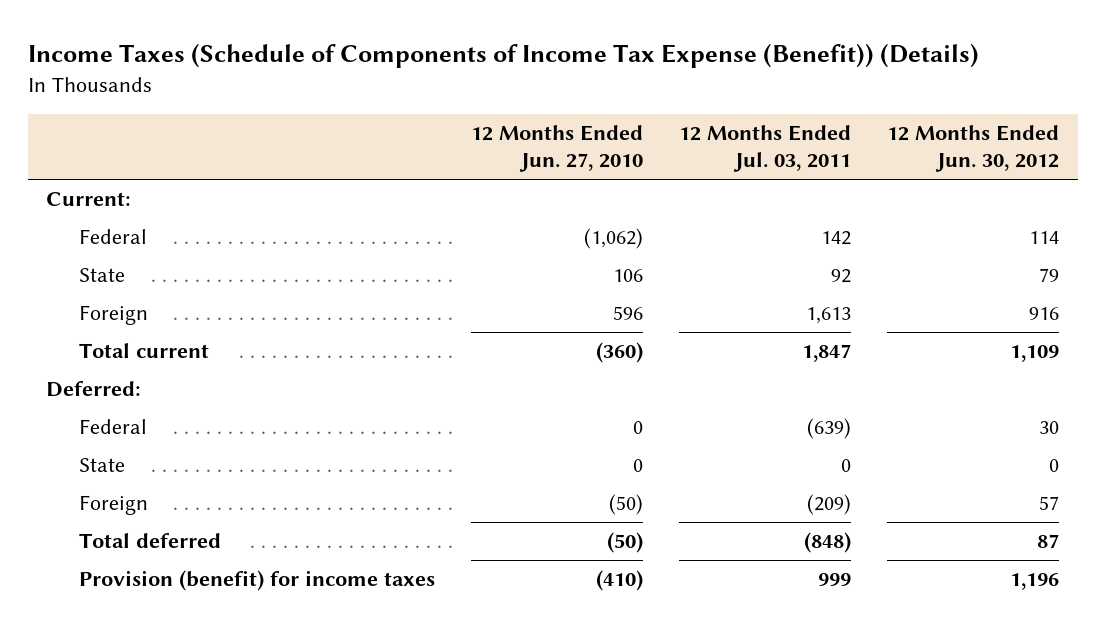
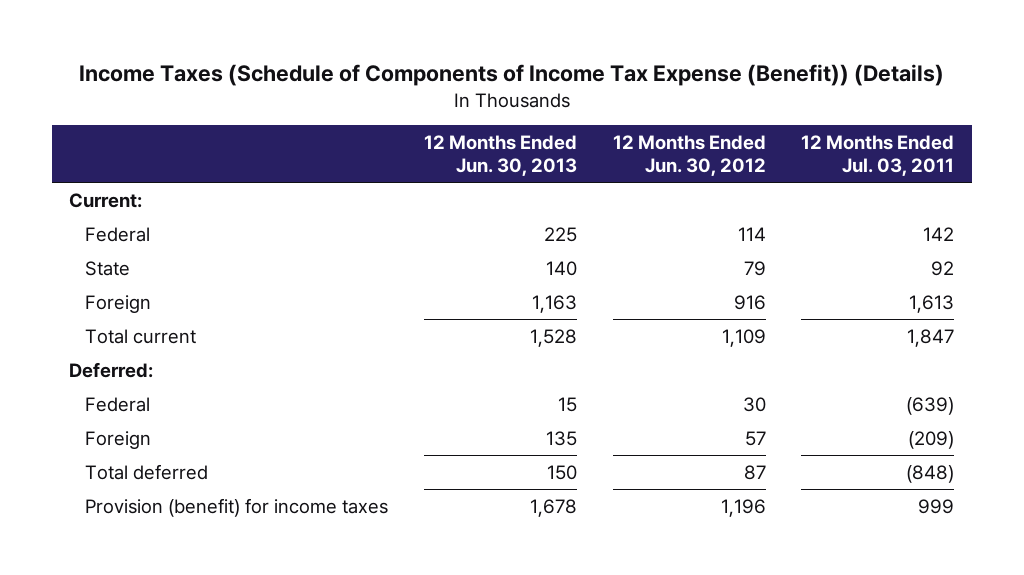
[471,125,644,173] 12 Months Ended Jun. 27, 2010 -> none
none -> [423,135,577,177] 12 Months Ended Jun. 30, 2013
[79,458,126,473] State -> none

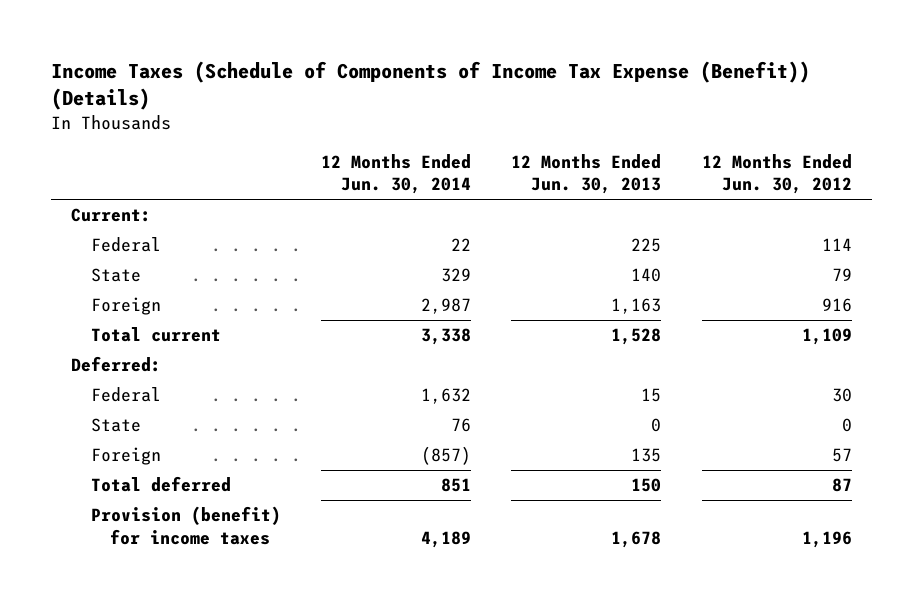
[801,135,955,177] 12 Months Ended Jul. 03, 2011 -> none
none -> [320,153,471,195] 12 Months Ended Jun. 30, 2014
none -> [90,418,141,433] State

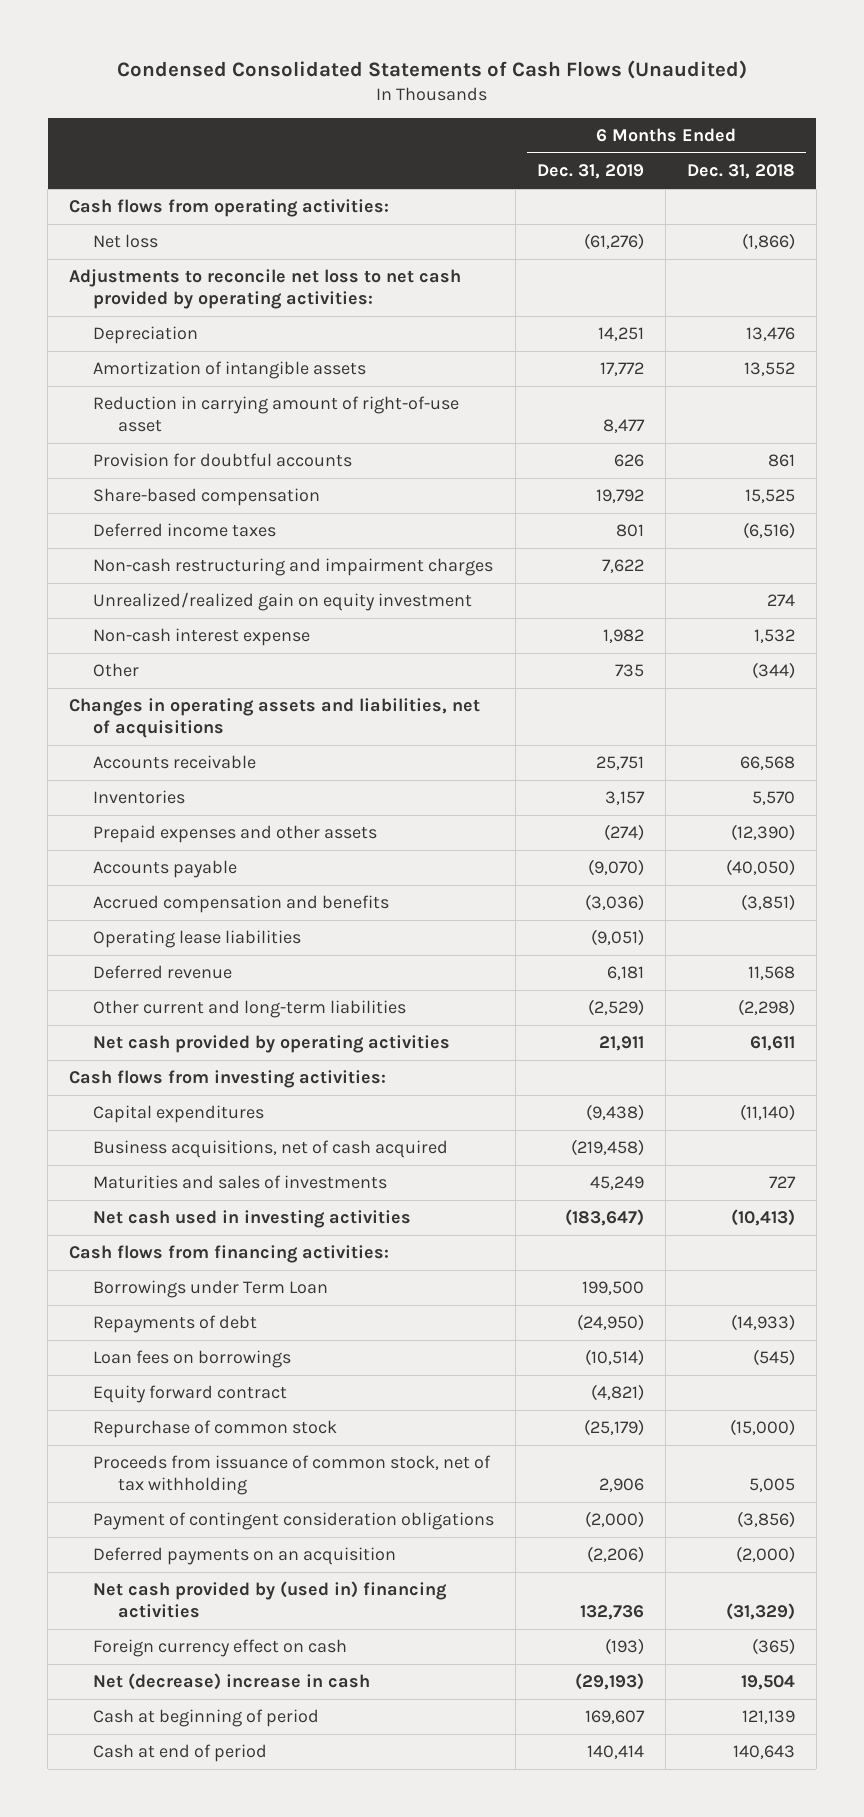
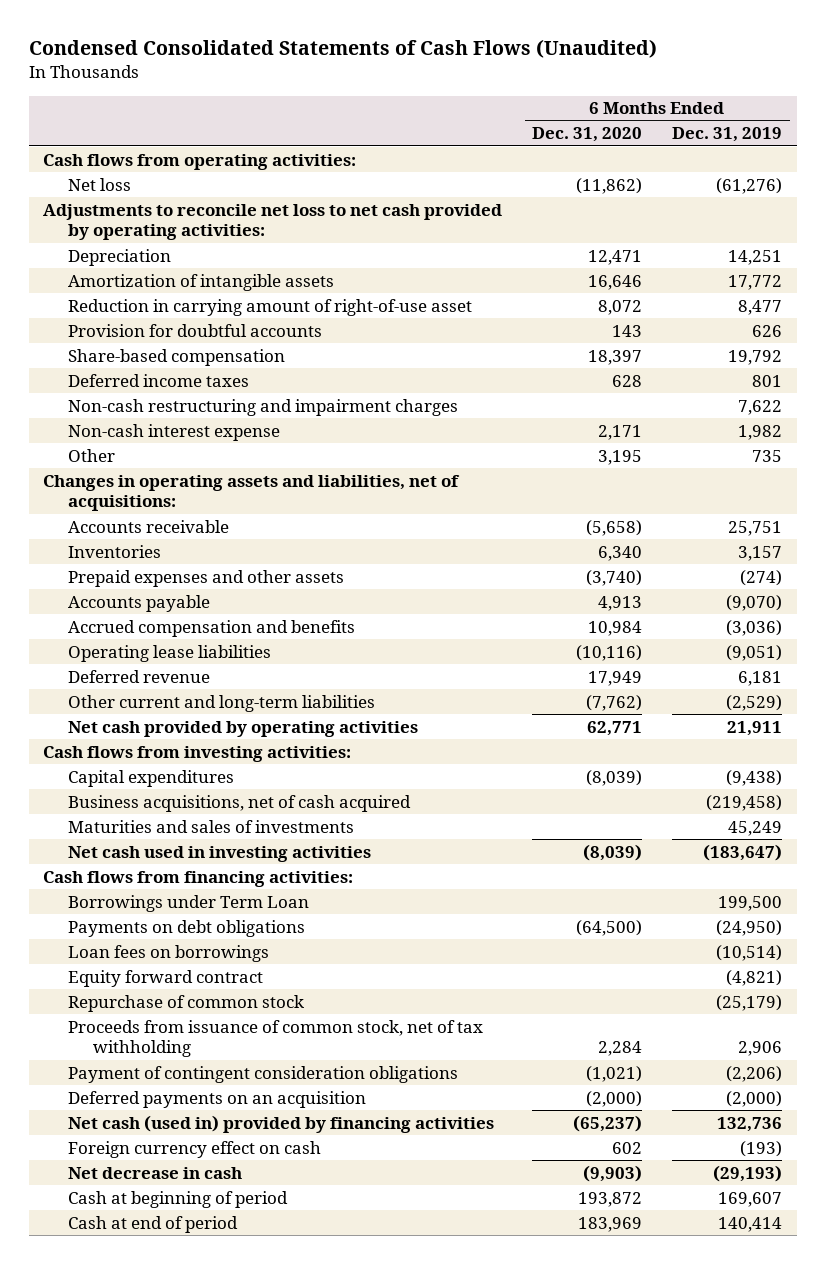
[686,164,795,180] Dec. 31, 2018 -> none
none -> [532,127,643,143] Dec. 31, 2020
[93,592,473,612] Unrealized/realized gain on equity investment -> none
[68,698,480,738] Changes in operating assets and liabilities, net of acquisitions -> [43,474,461,512] Changes in operating assets and liabilities, net of acquisitions:
[93,1315,258,1334] Repayments of debt -> [68,919,306,937] Payments on debt obligations
[585,1511,645,1529] (2,000) -> [726,1065,783,1082] (2,206)
[587,1546,645,1564] (2,206) -> [726,1090,783,1107] (2,000)
[93,1581,448,1618] Net cash provided by (used in) financing activities -> [68,1114,495,1133] Net cash (used in) provided by financing activities
[93,1673,371,1691] Net (decrease) increase in cash -> [68,1166,243,1179] Net decrease in cash

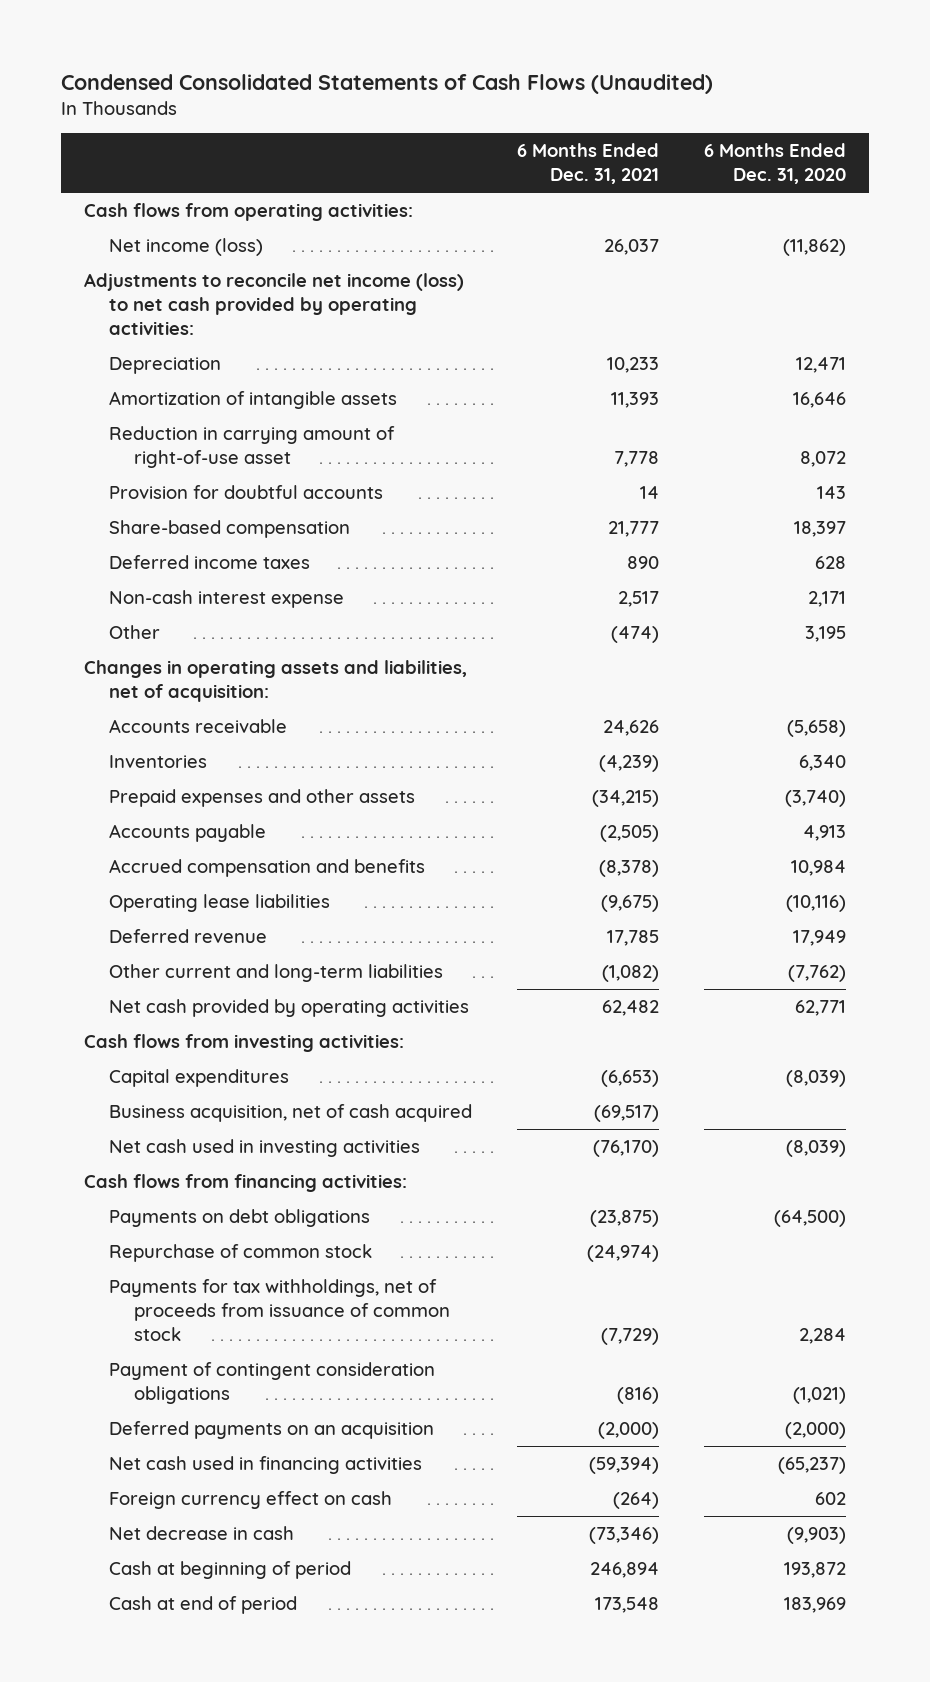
[672,127,783,143] Dec. 31, 2019 -> none
none -> [516,143,659,185] 6 Months Ended Dec. 31, 2021
[68,177,132,191] Net loss -> [108,238,263,257] Net income (loss)
[43,203,503,241] Adjustments to reconcile net loss to net cash provided by operating activities: -> [83,273,464,335] Adjustments to reconcile net income (loss) to net cash provided by operating activities:
[68,398,459,416] Non-cash restructuring and impairment charges -> none
[43,474,461,512] Changes in operating assets and liabilities, net of acquisitions: -> [83,660,467,702] Changes in operating assets and liabilities, net of acquisition:
[68,819,355,833] Maturities and sales of investments -> none
[68,794,412,812] Business acquisitions, net of cash acquired -> [108,1104,472,1123] Business acquisition, net of cash acquired
[68,894,310,912] Borrowings under Term Loan -> none
[68,944,270,962] Loan fees on borrowings -> none
[68,969,264,987] Equity forward contract -> none
[68,1019,484,1058] Proceeds from issuance of common stock, net of tax withholding -> [108,1279,450,1341] Payments for tax withholdings, net of proceeds from issuance of common stock
[68,1114,495,1133] Net cash (used in) provided by financing activities -> [108,1456,422,1475] Net cash used in financing activities

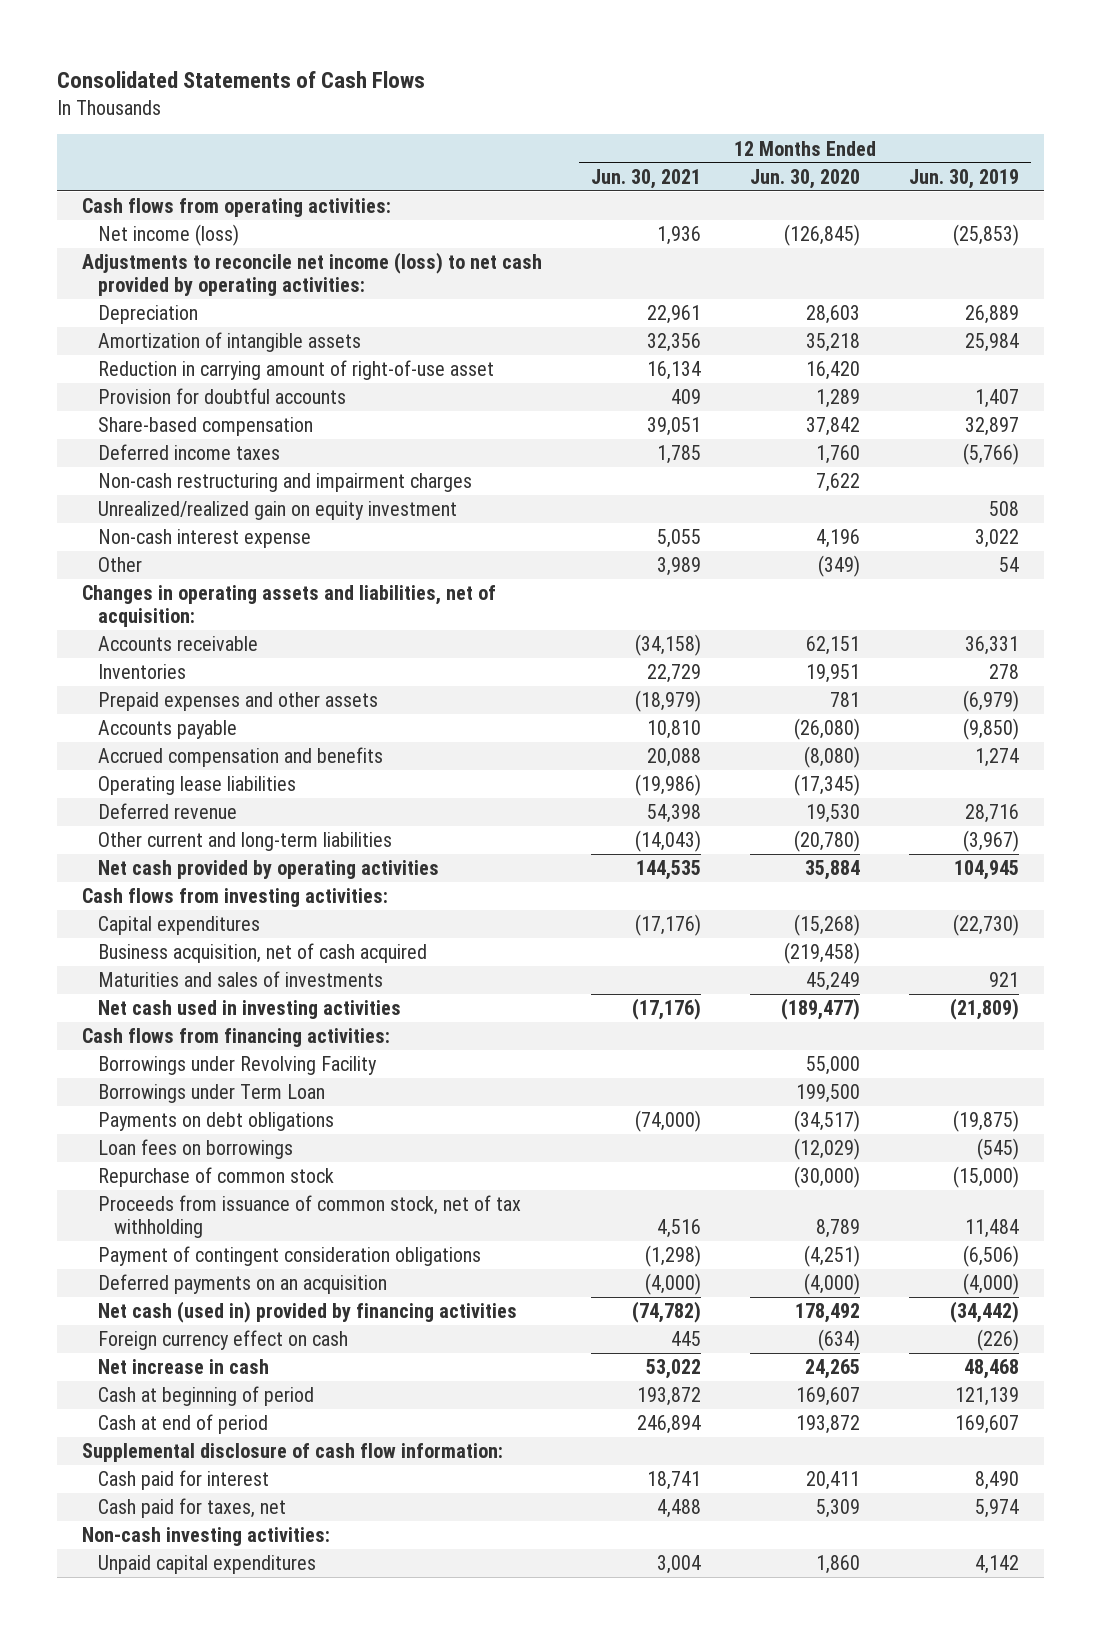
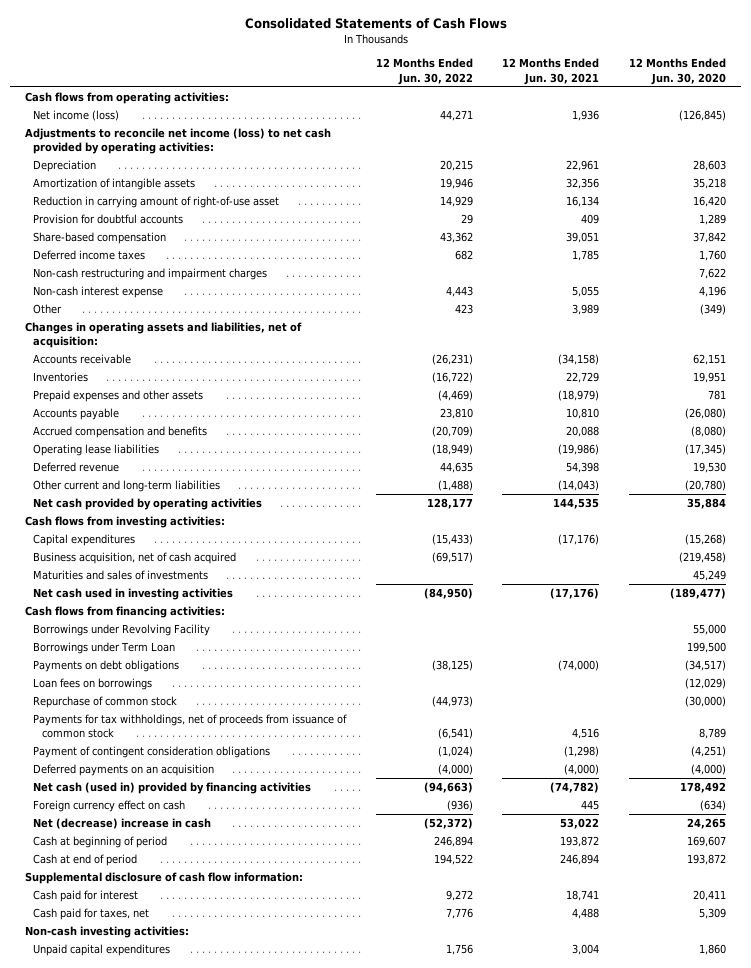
[909,168,1020,189] Jun. 30, 2019 -> none
none -> [375,58,473,85] 12 Months Ended Jun. 30, 2022
[97,501,457,521] Unrealized/realized gain on equity investment -> none
[97,1195,521,1239] Proceeds from issuance of common stock, net of tax withholding -> [33,714,348,739] Payments for tax withholdings, net of proceeds from issuance of common stock
[97,1359,269,1375] Net increase in cash -> [33,818,212,830] Net (decrease) increase in cash

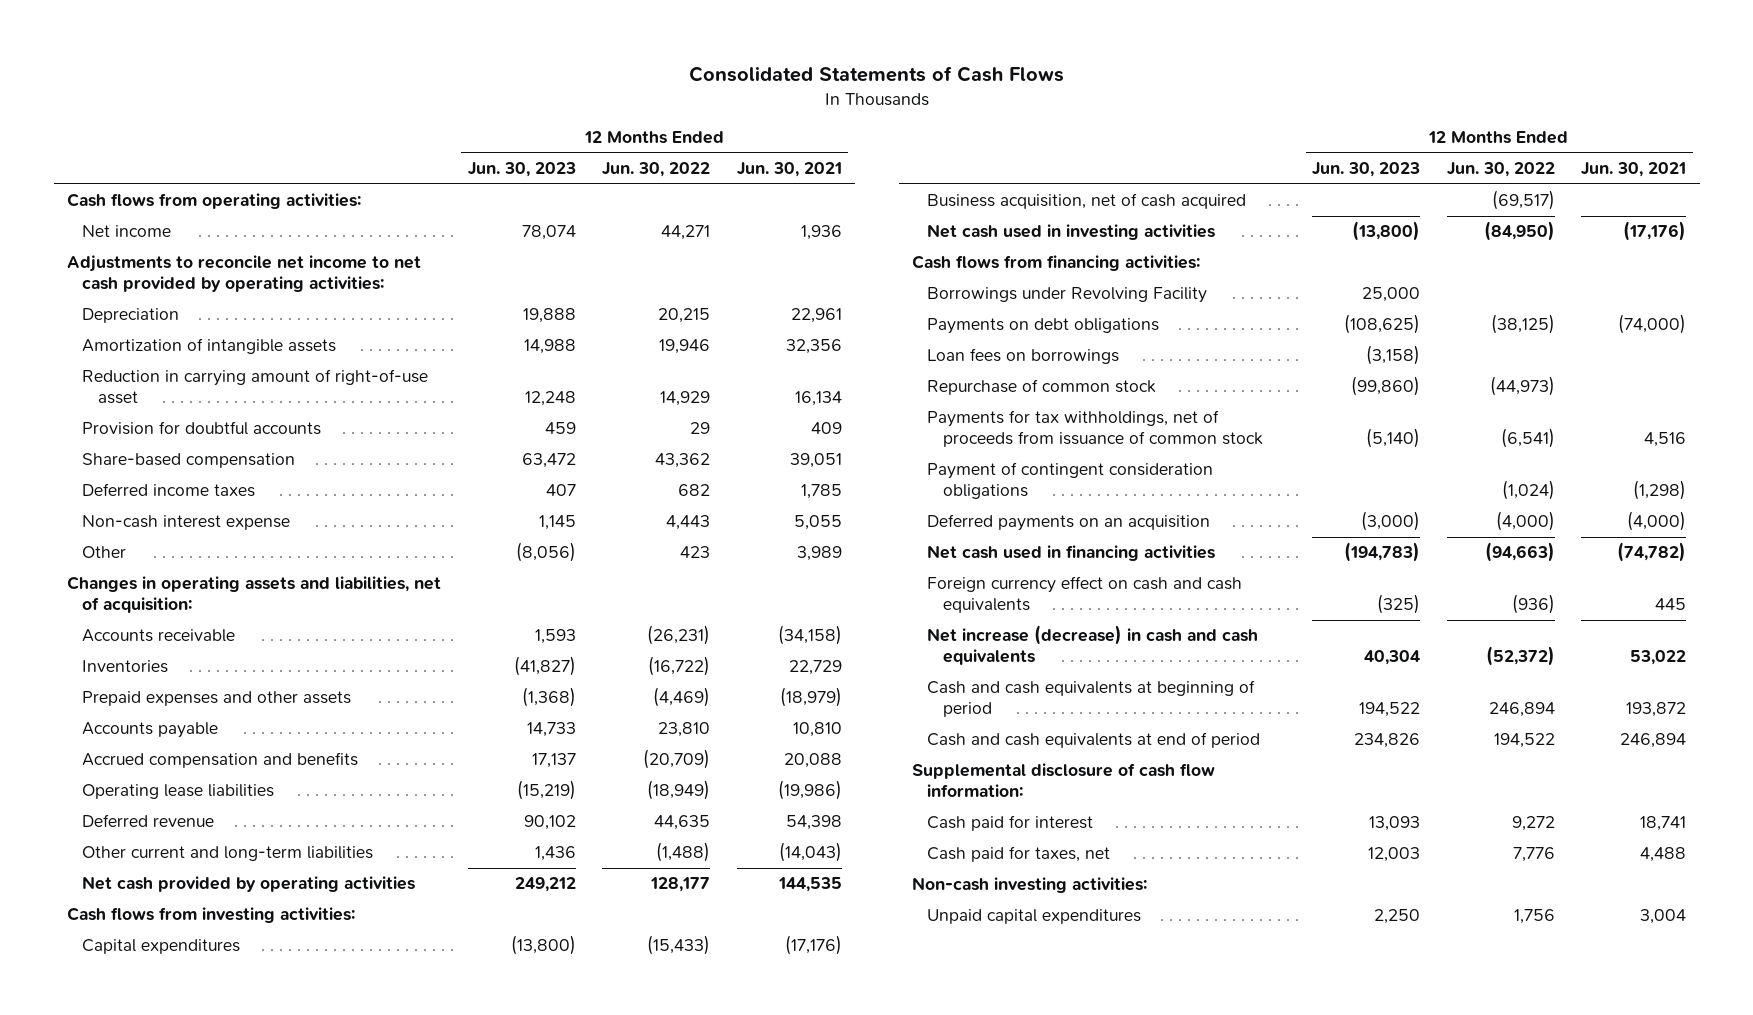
[629,58,727,85] 12 Months Ended Jun. 30, 2020 -> none
none -> [467,162,576,178] Jun. 30, 2023
[33,110,120,122] Net income (loss) -> [82,225,172,238] Net income
[25,128,332,155] Adjustments to reconcile net income (loss) to net cash provided by operating activities: -> [67,255,422,293] Adjustments to reconcile net income to net cash provided by operating activities:
[33,268,268,281] Non-cash restructuring and impairment charges -> none
[33,570,209,581] Maturities and sales of investments -> none
[33,642,176,655] Borrowings under Term Loan -> none
[33,782,312,795] Net cash (used in) provided by financing activities -> [927,545,1216,562] Net cash used in financing activities
[33,800,186,813] Foreign currency effect on cash -> [927,576,1243,614] Foreign currency effect on cash and cash equivalents
[33,818,212,830] Net (decrease) increase in cash -> [927,625,1259,666] Net increase (decrease) in cash and cash equivalents
[33,836,168,849] Cash at beginning of period -> [927,680,1256,718] Cash and cash equivalents at beginning of period
[33,854,138,867] Cash at end of period -> [927,732,1261,749] Cash and cash equivalents at end of period

